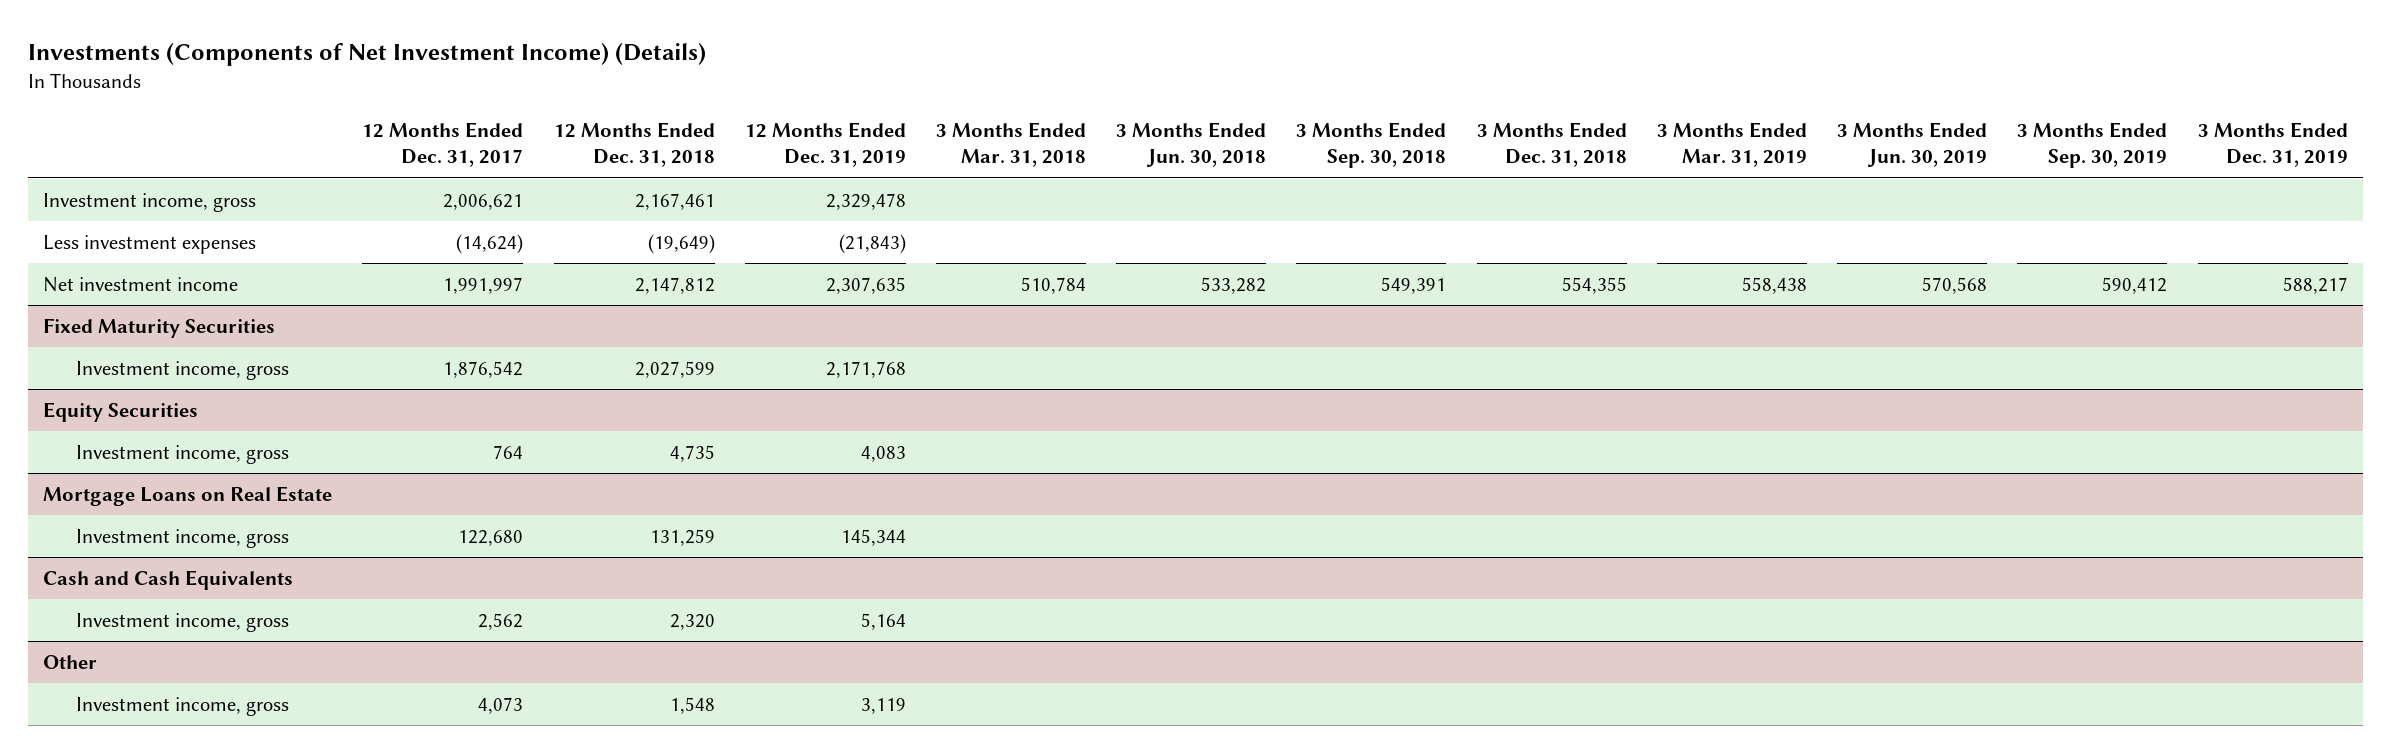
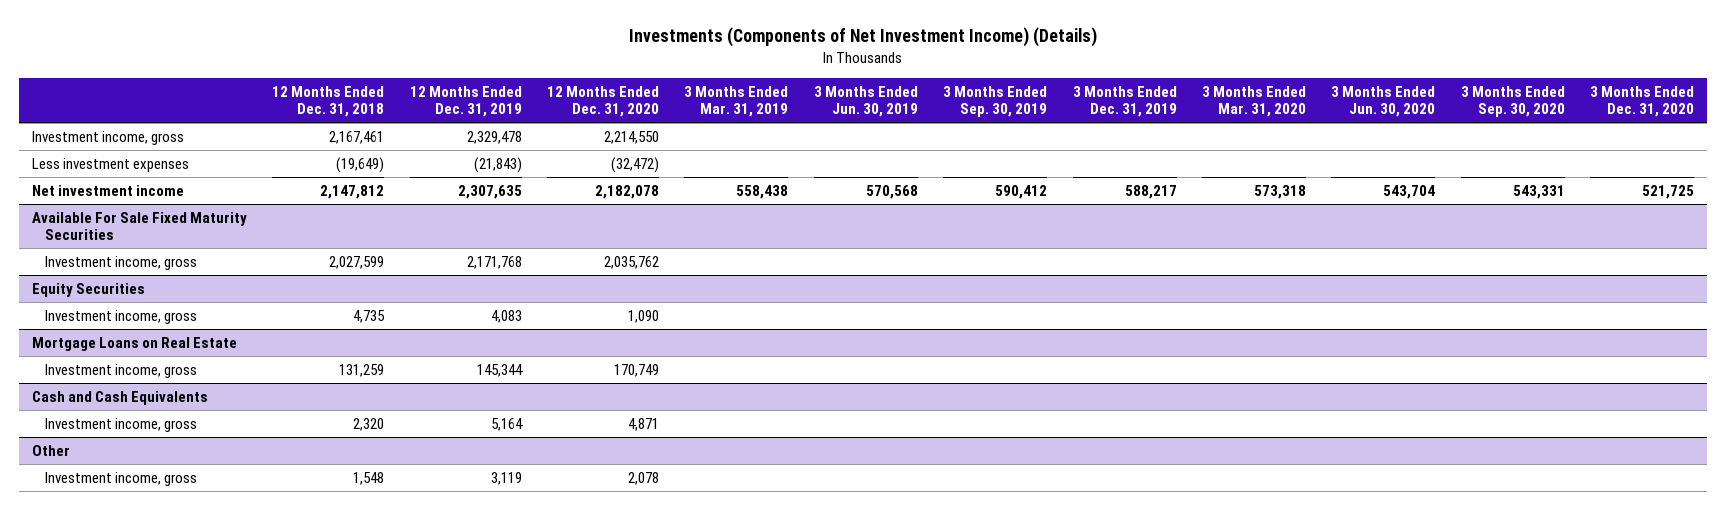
[362,121,524,168] 12 Months Ended Dec. 31, 2017 -> none
[936,121,1087,168] 3 Months Ended Mar. 31, 2018 -> none
[1116,121,1267,168] 3 Months Ended Jun. 30, 2018 -> none
[1296,121,1447,169] 3 Months Ended Sep. 30, 2018 -> none
[1476,121,1627,168] 3 Months Ended Dec. 31, 2018 -> none
none -> [546,85,659,118] 12 Months Ended Dec. 31, 2020
none -> [1201,85,1306,118] 3 Months Ended Mar. 31, 2020
none -> [1331,85,1436,118] 3 Months Ended Jun. 30, 2020
none -> [1460,85,1565,118] 3 Months Ended Sep. 30, 2020
none -> [1590,85,1695,118] 3 Months Ended Dec. 31, 2020
[43,317,276,338] Fixed Maturity Securities -> [31,211,247,241] Available For Sale Fixed Maturity Securities

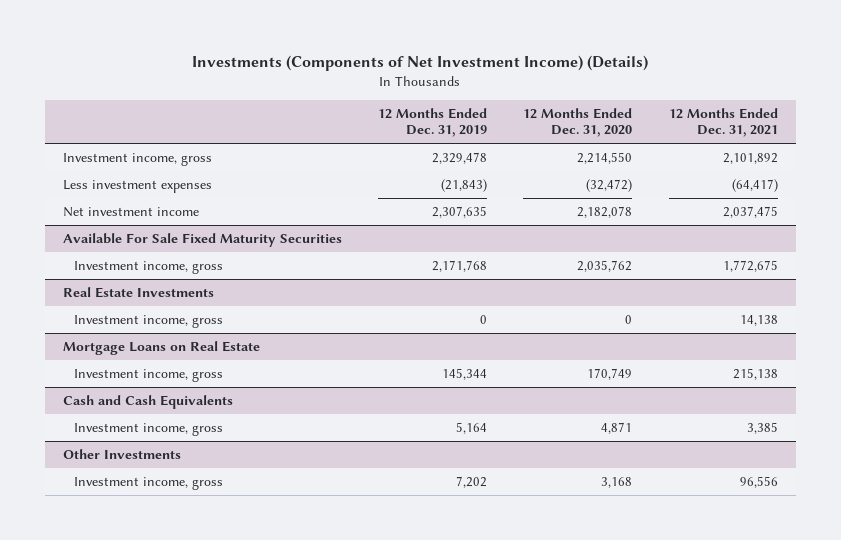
[272,85,385,118] 12 Months Ended Dec. 31, 2018 -> none
[684,85,789,118] 3 Months Ended Mar. 31, 2019 -> none
[813,85,918,118] 3 Months Ended Jun. 30, 2019 -> none
[943,85,1048,118] 3 Months Ended Sep. 30, 2019 -> none
[1072,85,1177,118] 3 Months Ended Dec. 31, 2019 -> none
[1201,85,1306,118] 3 Months Ended Mar. 31, 2020 -> none
[1331,85,1436,118] 3 Months Ended Jun. 30, 2020 -> none
[1460,85,1565,118] 3 Months Ended Sep. 30, 2020 -> none
[1590,85,1695,118] 3 Months Ended Dec. 31, 2020 -> none
none -> [668,107,778,138] 12 Months Ended Dec. 31, 2021
[31,282,145,297] Equity Securities -> none
none -> [63,287,215,299] Real Estate Investments
[490,309,522,323] 4,083 -> [480,315,488,325] 0
[627,309,659,323] 1,090 -> [625,315,633,325] 0
[31,444,70,456] Other -> [63,449,182,460] Other Investments
[490,471,522,485] 3,119 -> [456,476,488,489] 7,202
[627,471,659,485] 2,078 -> [601,477,633,489] 3,168

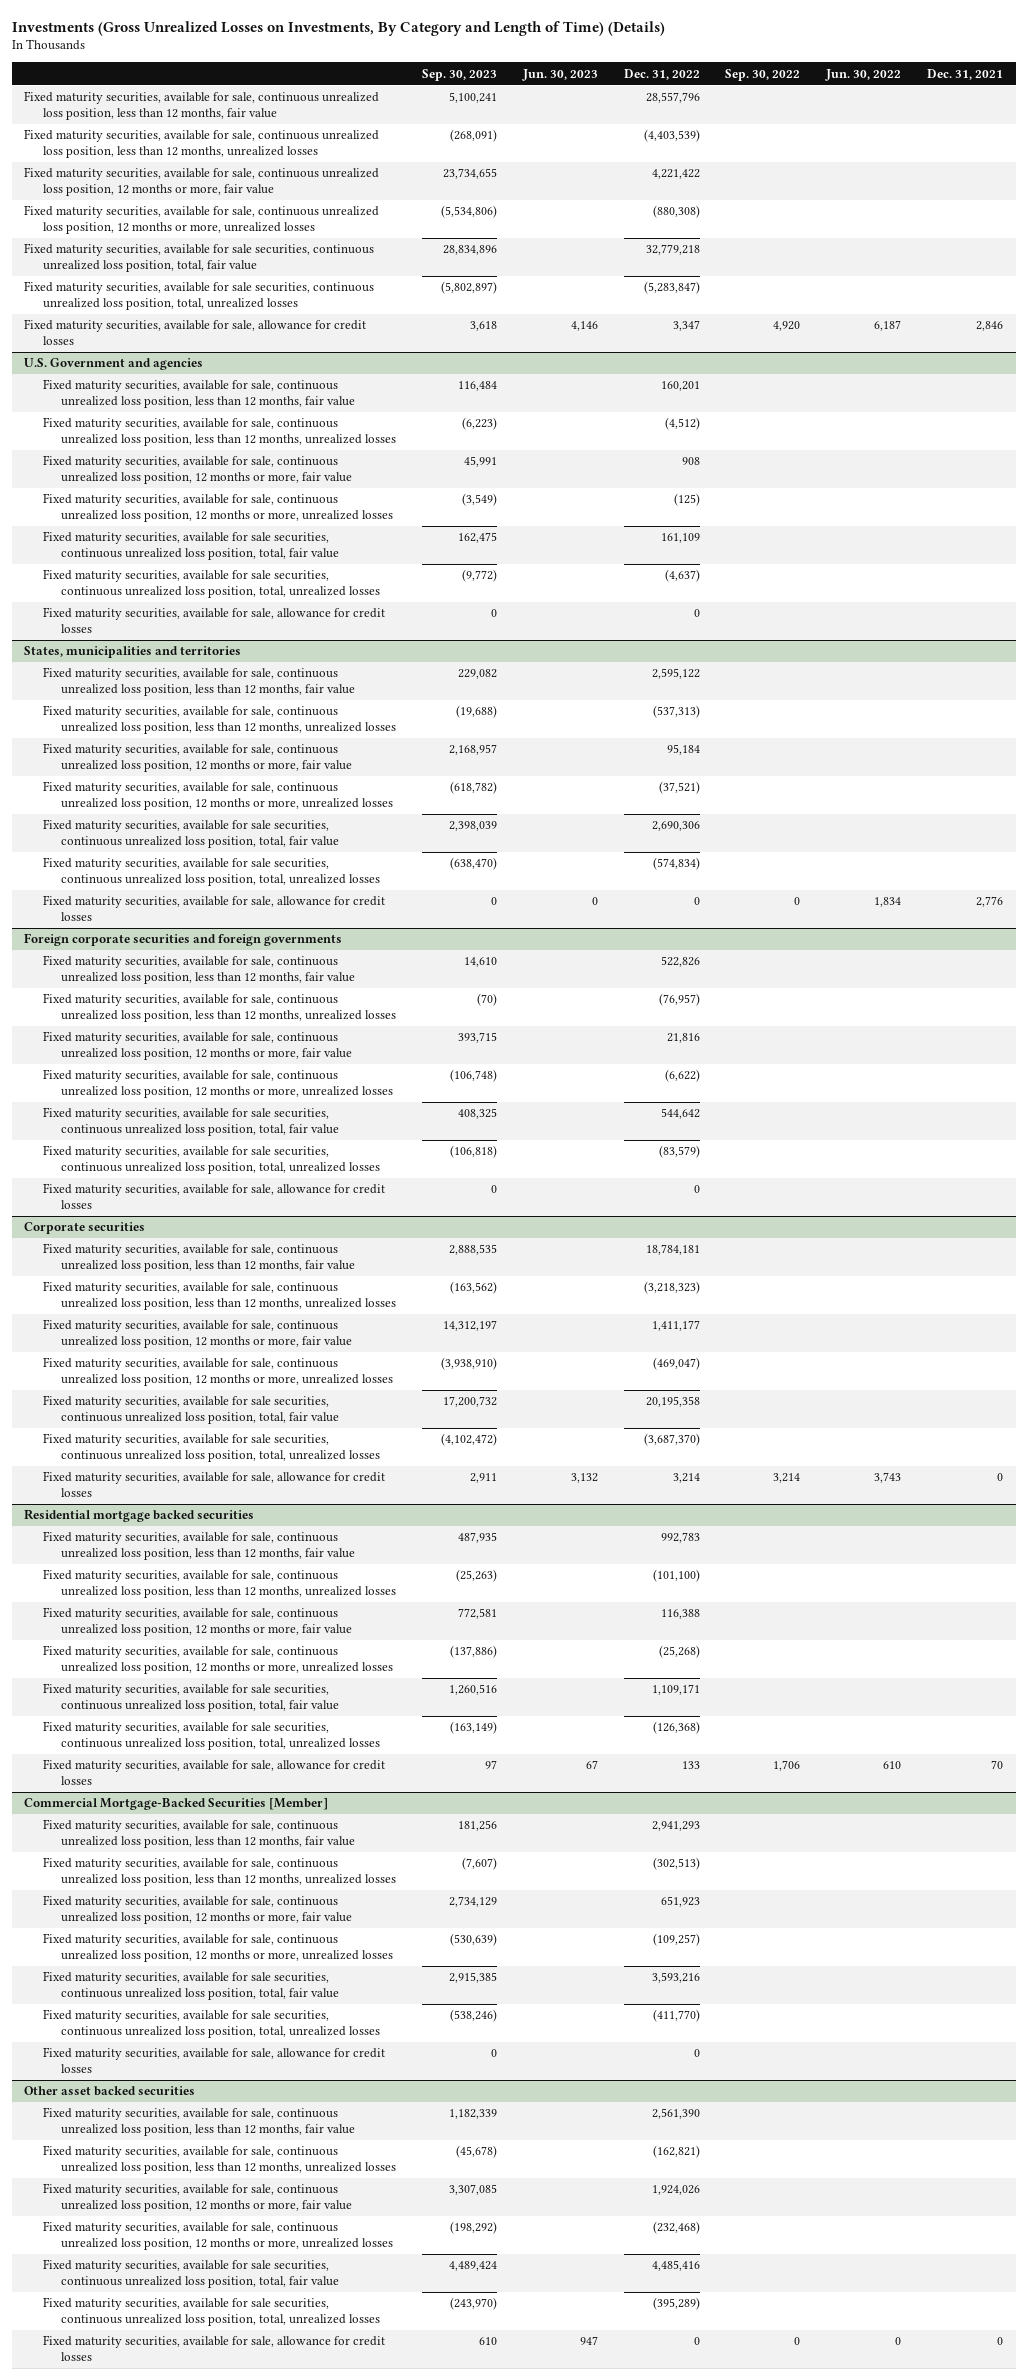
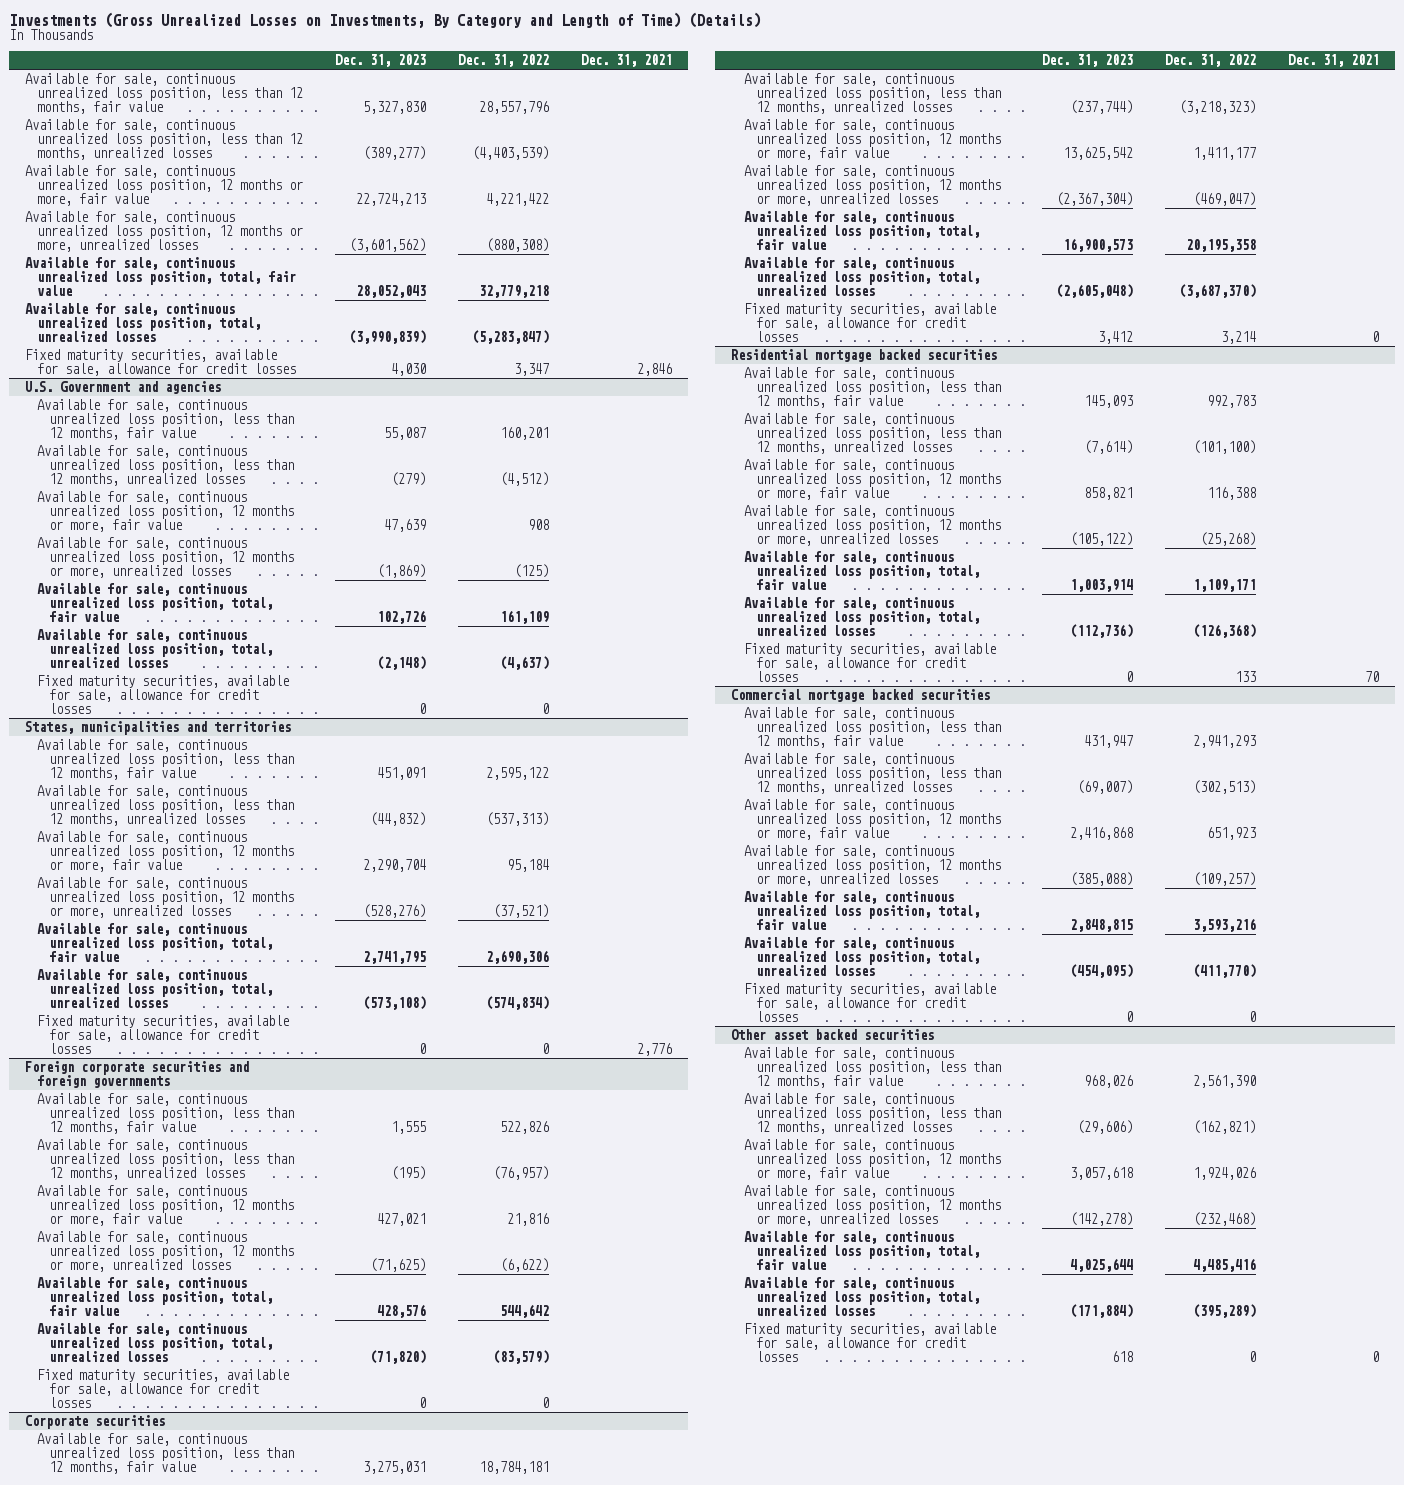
[421,68,497,81] Sep. 30, 2023 -> none
[521,68,598,81] Jun. 30, 2023 -> none
[725,68,801,81] Sep. 30, 2022 -> none
[825,68,902,81] Jun. 30, 2022 -> none
none -> [335,54,427,68] Dec. 31, 2023
[24,91,380,120] Fixed maturity securities, available for sale, continuous unrealized loss position, less than 12 months, fair value -> [24,73,304,115] Available for sale, continuous unrealized loss position, less than 12 months, fair value
[24,129,380,158] Fixed maturity securities, available for sale, continuous unrealized loss position, less than 12 months, unrealized losses -> [24,119,304,161] Available for sale, continuous unrealized loss position, less than 12 months, unrealized losses
[24,167,380,196] Fixed maturity securities, available for sale, continuous unrealized loss position, 12 months or more, fair value -> [24,165,304,207] Available for sale, continuous unrealized loss position, 12 months or more, fair value
[24,205,380,234] Fixed maturity securities, available for sale, continuous unrealized loss position, 12 months or more, unrealized losses -> [24,211,304,253] Available for sale, continuous unrealized loss position, 12 months or more, unrealized losses
[24,243,375,272] Fixed maturity securities, available for sale securities, continuous unrealized loss position, total, fair value -> [24,257,297,297] Available for sale, continuous unrealized loss position, total, fair value
[24,281,375,310] Fixed maturity securities, available for sale securities, continuous unrealized loss position, total, unrealized losses -> [24,303,262,343] Available for sale, continuous unrealized loss position, total, unrealized losses
[42,379,356,408] Fixed maturity securities, available for sale, continuous unrealized loss position, less than 12 months, fair value -> [37,399,295,441] Available for sale, continuous unrealized loss position, less than 12 months, fair value
[42,417,397,446] Fixed maturity securities, available for sale, continuous unrealized loss position, less than 12 months, unrealized losses -> [37,445,295,487] Available for sale, continuous unrealized loss position, less than 12 months, unrealized losses
[42,455,353,484] Fixed maturity securities, available for sale, continuous unrealized loss position, 12 months or more, fair value -> [37,491,295,533] Available for sale, continuous unrealized loss position, 12 months or more, fair value
[42,493,394,522] Fixed maturity securities, available for sale, continuous unrealized loss position, 12 months or more, unrealized losses -> [37,537,295,579] Available for sale, continuous unrealized loss position, 12 months or more, unrealized losses
[42,531,340,560] Fixed maturity securities, available for sale securities, continuous unrealized loss position, total, fair value -> [37,583,274,623] Available for sale, continuous unrealized loss position, total, fair value
[42,569,381,598] Fixed maturity securities, available for sale securities, continuous unrealized loss position, total, unrealized losses -> [37,629,274,669] Available for sale, continuous unrealized loss position, total, unrealized losses
[42,667,356,696] Fixed maturity securities, available for sale, continuous unrealized loss position, less than 12 months, fair value -> [37,739,295,781] Available for sale, continuous unrealized loss position, less than 12 months, fair value
[42,705,397,734] Fixed maturity securities, available for sale, continuous unrealized loss position, less than 12 months, unrealized losses -> [37,785,295,827] Available for sale, continuous unrealized loss position, less than 12 months, unrealized losses
[42,743,353,772] Fixed maturity securities, available for sale, continuous unrealized loss position, 12 months or more, fair value -> [37,831,295,873] Available for sale, continuous unrealized loss position, 12 months or more, fair value
[42,781,394,810] Fixed maturity securities, available for sale, continuous unrealized loss position, 12 months or more, unrealized losses -> [37,877,295,919] Available for sale, continuous unrealized loss position, 12 months or more, unrealized losses
[42,819,340,848] Fixed maturity securities, available for sale securities, continuous unrealized loss position, total, fair value -> [37,923,274,963] Available for sale, continuous unrealized loss position, total, fair value
[42,857,381,886] Fixed maturity securities, available for sale securities, continuous unrealized loss position, total, unrealized losses -> [37,969,274,1009] Available for sale, continuous unrealized loss position, total, unrealized losses
[42,955,356,984] Fixed maturity securities, available for sale, continuous unrealized loss position, less than 12 months, fair value -> [37,1093,295,1135] Available for sale, continuous unrealized loss position, less than 12 months, fair value
[42,993,397,1022] Fixed maturity securities, available for sale, continuous unrealized loss position, less than 12 months, unrealized losses -> [37,1139,295,1181] Available for sale, continuous unrealized loss position, less than 12 months, unrealized losses
[42,1031,353,1060] Fixed maturity securities, available for sale, continuous unrealized loss position, 12 months or more, fair value -> [37,1185,295,1227] Available for sale, continuous unrealized loss position, 12 months or more, fair value
[42,1069,394,1098] Fixed maturity securities, available for sale, continuous unrealized loss position, 12 months or more, unrealized losses -> [37,1231,295,1273] Available for sale, continuous unrealized loss position, 12 months or more, unrealized losses
[42,1107,340,1136] Fixed maturity securities, available for sale securities, continuous unrealized loss position, total, fair value -> [37,1277,274,1317] Available for sale, continuous unrealized loss position, total, fair value
[42,1145,381,1174] Fixed maturity securities, available for sale securities, continuous unrealized loss position, total, unrealized losses -> [37,1323,274,1363] Available for sale, continuous unrealized loss position, total, unrealized losses
[42,1243,356,1272] Fixed maturity securities, available for sale, continuous unrealized loss position, less than 12 months, fair value -> [37,1433,295,1475] Available for sale, continuous unrealized loss position, less than 12 months, fair value
[42,1281,397,1310] Fixed maturity securities, available for sale, continuous unrealized loss position, less than 12 months, unrealized losses -> [743,73,1002,115] Available for sale, continuous unrealized loss position, less than 12 months, unrealized losses
[42,1319,353,1348] Fixed maturity securities, available for sale, continuous unrealized loss position, 12 months or more, fair value -> [743,119,1002,161] Available for sale, continuous unrealized loss position, 12 months or more, fair value
[42,1357,394,1386] Fixed maturity securities, available for sale, continuous unrealized loss position, 12 months or more, unrealized losses -> [743,165,1002,207] Available for sale, continuous unrealized loss position, 12 months or more, unrealized losses
[42,1395,340,1424] Fixed maturity securities, available for sale securities, continuous unrealized loss position, total, fair value -> [743,211,981,251] Available for sale, continuous unrealized loss position, total, fair value
[42,1433,381,1462] Fixed maturity securities, available for sale securities, continuous unrealized loss position, total, unrealized losses -> [743,257,981,297] Available for sale, continuous unrealized loss position, total, unrealized losses
[42,1531,356,1560] Fixed maturity securities, available for sale, continuous unrealized loss position, less than 12 months, fair value -> [743,367,1002,409] Available for sale, continuous unrealized loss position, less than 12 months, fair value
[42,1569,397,1598] Fixed maturity securities, available for sale, continuous unrealized loss position, less than 12 months, unrealized losses -> [743,413,1002,455] Available for sale, continuous unrealized loss position, less than 12 months, unrealized losses
[42,1607,353,1636] Fixed maturity securities, available for sale, continuous unrealized loss position, 12 months or more, fair value -> [743,459,1002,501] Available for sale, continuous unrealized loss position, 12 months or more, fair value
[42,1645,394,1674] Fixed maturity securities, available for sale, continuous unrealized loss position, 12 months or more, unrealized losses -> [743,505,1002,547] Available for sale, continuous unrealized loss position, 12 months or more, unrealized losses
[42,1683,340,1712] Fixed maturity securities, available for sale securities, continuous unrealized loss position, total, fair value -> [743,551,981,591] Available for sale, continuous unrealized loss position, total, fair value
[42,1721,381,1750] Fixed maturity securities, available for sale securities, continuous unrealized loss position, total, unrealized losses -> [743,597,981,637] Available for sale, continuous unrealized loss position, total, unrealized losses
[24,1798,329,1811] Commercial Mortgage-Backed Securities [Member] -> [731,689,991,703] Commercial mortgage backed securities
[42,1819,356,1848] Fixed maturity securities, available for sale, continuous unrealized loss position, less than 12 months, fair value -> [743,707,1002,749] Available for sale, continuous unrealized loss position, less than 12 months, fair value
[42,1857,397,1886] Fixed maturity securities, available for sale, continuous unrealized loss position, less than 12 months, unrealized losses -> [743,753,1002,795] Available for sale, continuous unrealized loss position, less than 12 months, unrealized losses
[42,1895,353,1924] Fixed maturity securities, available for sale, continuous unrealized loss position, 12 months or more, fair value -> [743,799,1002,841] Available for sale, continuous unrealized loss position, 12 months or more, fair value
[42,1933,394,1962] Fixed maturity securities, available for sale, continuous unrealized loss position, 12 months or more, unrealized losses -> [743,845,1002,887] Available for sale, continuous unrealized loss position, 12 months or more, unrealized losses
[42,1971,340,2000] Fixed maturity securities, available for sale securities, continuous unrealized loss position, total, fair value -> [743,891,981,931] Available for sale, continuous unrealized loss position, total, fair value
[42,2009,381,2038] Fixed maturity securities, available for sale securities, continuous unrealized loss position, total, unrealized losses -> [743,937,981,977] Available for sale, continuous unrealized loss position, total, unrealized losses
[42,2107,356,2136] Fixed maturity securities, available for sale, continuous unrealized loss position, less than 12 months, fair value -> [743,1047,1002,1089] Available for sale, continuous unrealized loss position, less than 12 months, fair value
[42,2145,397,2174] Fixed maturity securities, available for sale, continuous unrealized loss position, less than 12 months, unrealized losses -> [743,1093,1002,1135] Available for sale, continuous unrealized loss position, less than 12 months, unrealized losses
[42,2183,353,2212] Fixed maturity securities, available for sale, continuous unrealized loss position, 12 months or more, fair value -> [743,1139,1002,1181] Available for sale, continuous unrealized loss position, 12 months or more, fair value
[42,2221,394,2250] Fixed maturity securities, available for sale, continuous unrealized loss position, 12 months or more, unrealized losses -> [743,1185,1002,1227] Available for sale, continuous unrealized loss position, 12 months or more, unrealized losses
[42,2259,340,2288] Fixed maturity securities, available for sale securities, continuous unrealized loss position, total, fair value -> [743,1231,981,1271] Available for sale, continuous unrealized loss position, total, fair value
[42,2297,381,2326] Fixed maturity securities, available for sale securities, continuous unrealized loss position, total, unrealized losses -> [743,1277,981,1317] Available for sale, continuous unrealized loss position, total, unrealized losses

